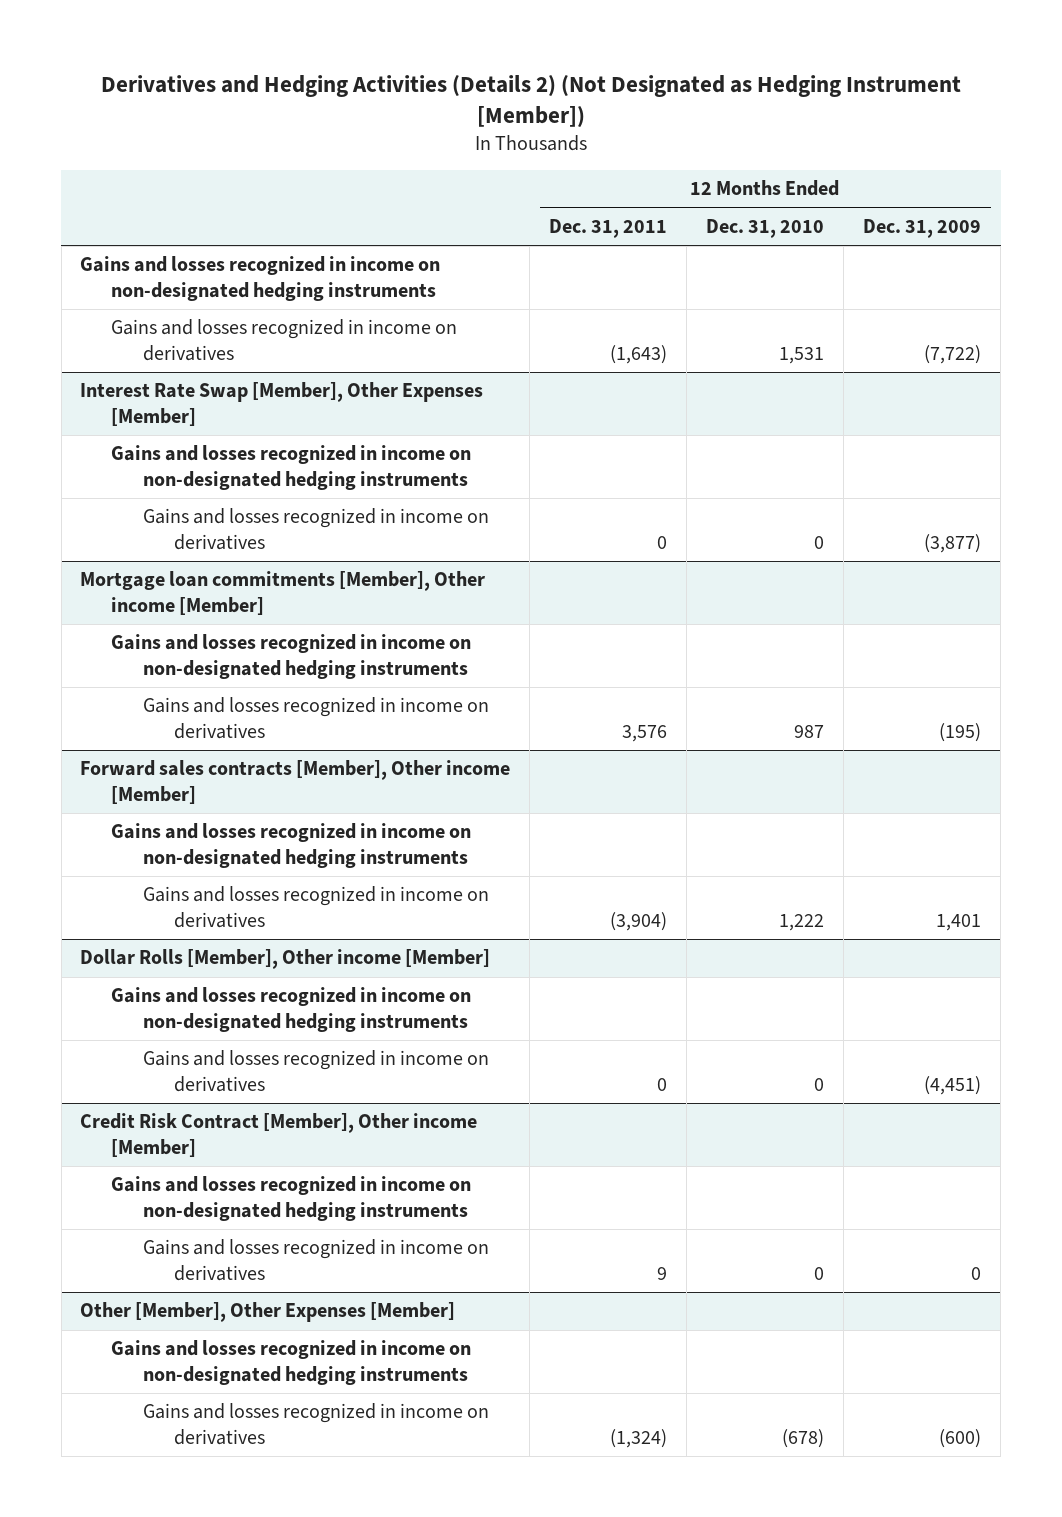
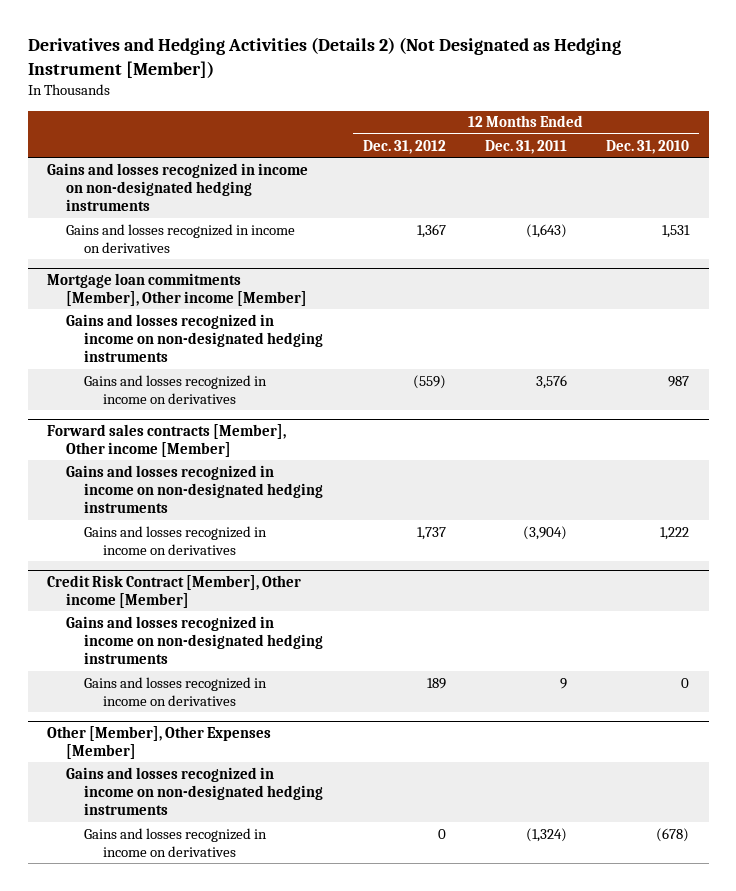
[863,218,982,238] Dec. 31, 2009 -> none
none -> [362,139,446,154] Dec. 31, 2012
[80,382,484,427] Interest Rate Swap [Member], Other Expenses [Member] -> none
[111,445,472,491] Gains and losses recognized in income on non-designated hedging instruments -> none
[142,508,489,551] Gains and losses recognized in income on derivatives -> none
[80,949,491,970] Dollar Rolls [Member], Other income [Member] -> none
[111,987,472,1033] Gains and losses recognized in income on non-designated hedging instruments -> none
[142,1050,489,1093] Gains and losses recognized in income on derivatives -> none

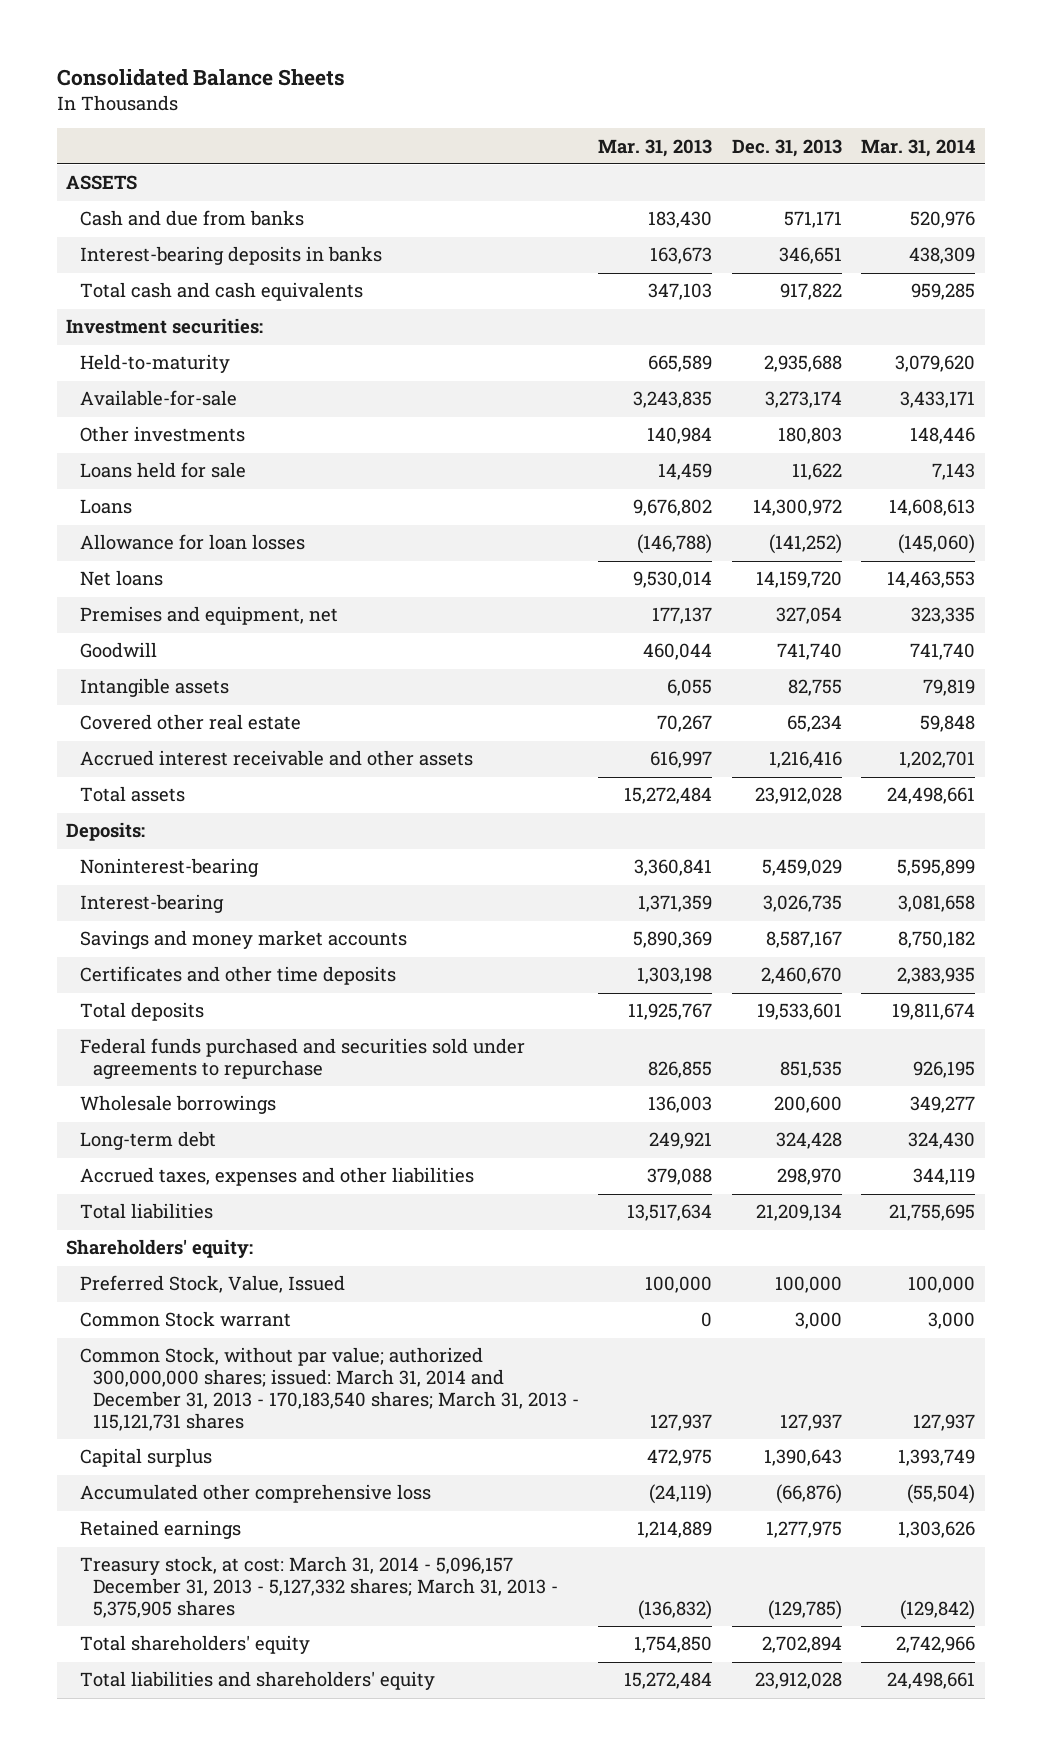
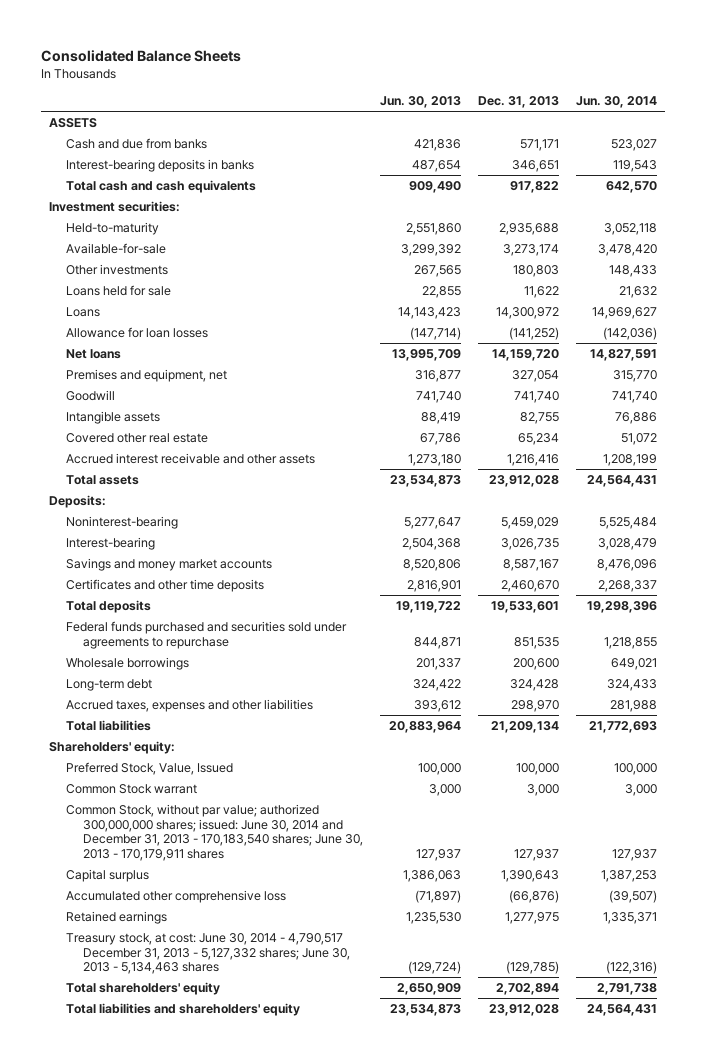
[598,138,713,157] Mar. 31, 2013 -> none
[861,138,976,157] Mar. 31, 2014 -> none
none -> [379,96,461,109] Jun. 30, 2013
none -> [575,96,657,109] Jun. 30, 2014
[79,1347,580,1431] Common Stock, without par value; authorized 300,000,000 shares; issued: March 31, 2014 and December 31, 2013 - 170,183,540 shares; March 31, 2013 - 115,121,731 shares -> [66,803,363,861] Common Stock, without par value; authorized 300,000,000 shares; issued: June 30, 2014 and December 31, 2013 - 170,183,540 shares; June 30, 2013 - 170,179,911 shares
[79,1556,559,1618] Treasury stock, at cost: March 31, 2014 - 5,096,157 December 31, 2013 - 5,127,332 shares; March 31, 2013 - 5,375,905 shares -> [66,932,350,975] Treasury stock, at cost: June 30, 2014 - 4,790,517 December 31, 2013 - 5,127,332 shares; June 30, 2013 - 5,134,463 shares

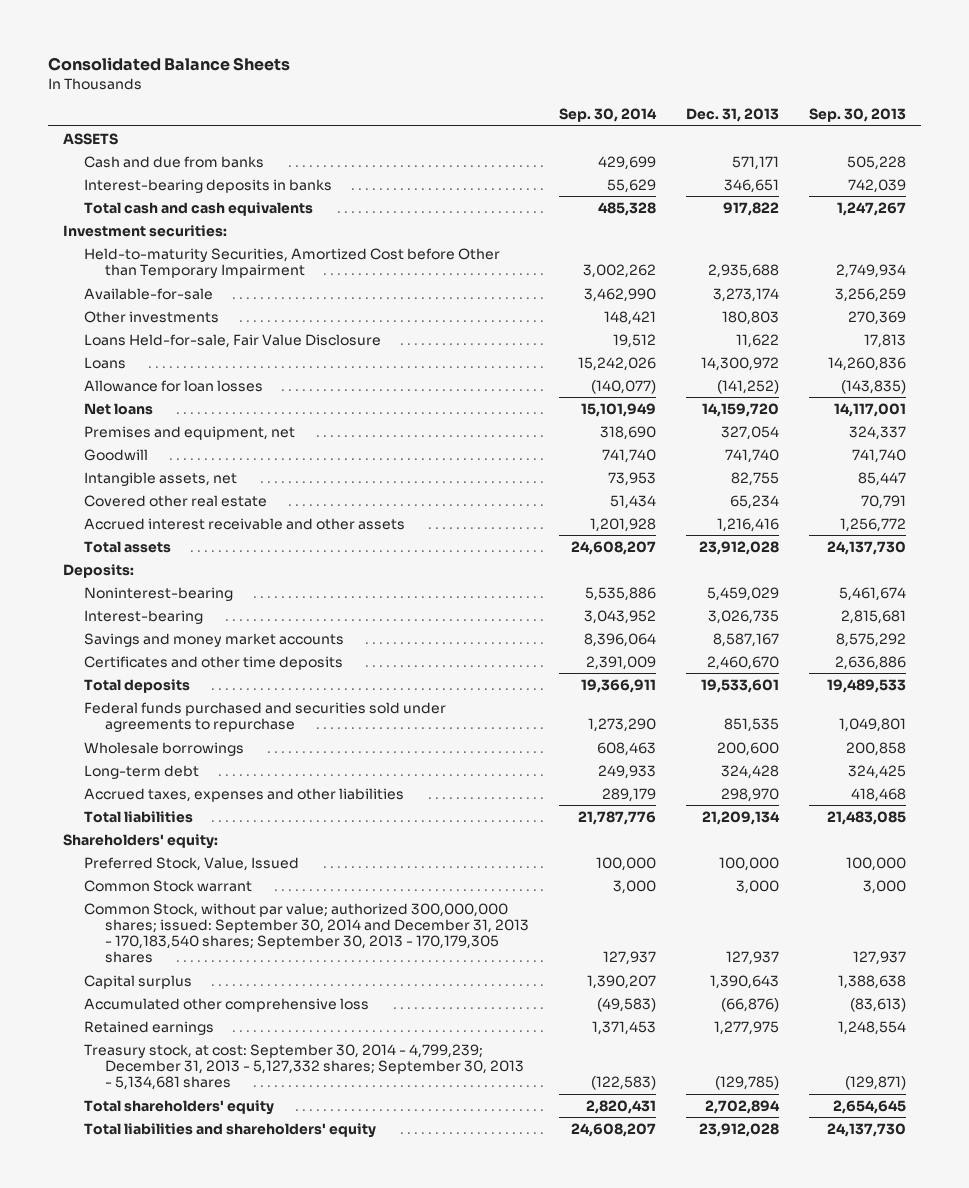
[379,96,461,109] Jun. 30, 2013 -> none
[575,96,657,109] Jun. 30, 2014 -> none
none -> [559,108,658,123] Sep. 30, 2014
none -> [808,108,906,123] Sep. 30, 2013
[66,221,160,235] Held-to-maturity -> [84,247,501,279] Held-to-maturity Securities, Amortized Cost before Other than Temporary Impairment
[66,284,172,296] Loans held for sale -> [84,333,382,348] Loans Held-for-sale, Fair Value Disclosure
[66,410,161,424] Intangible assets -> [84,471,238,486] Intangible assets, net
[66,803,363,861] Common Stock, without par value; authorized 300,000,000 shares; issued: June 30, 2014 and December 31, 2013 - 170,183,540 shares; June 30, 2013 - 170,179,911 shares -> [84,902,530,964] Common Stock, without par value; authorized 300,000,000 shares; issued: September 30, 2014 and December 31, 2013 - 170,183,540 shares; September 30, 2013 - 170,179,305 shares
[66,932,350,975] Treasury stock, at cost: June 30, 2014 - 4,790,517 December 31, 2013 - 5,127,332 shares; June 30, 2013 - 5,134,463 shares -> [84,1043,525,1091] Treasury stock, at cost: September 30, 2014 - 4,799,239; December 31, 2013 - 5,127,332 shares; September 30, 2013 - 5,134,681 shares

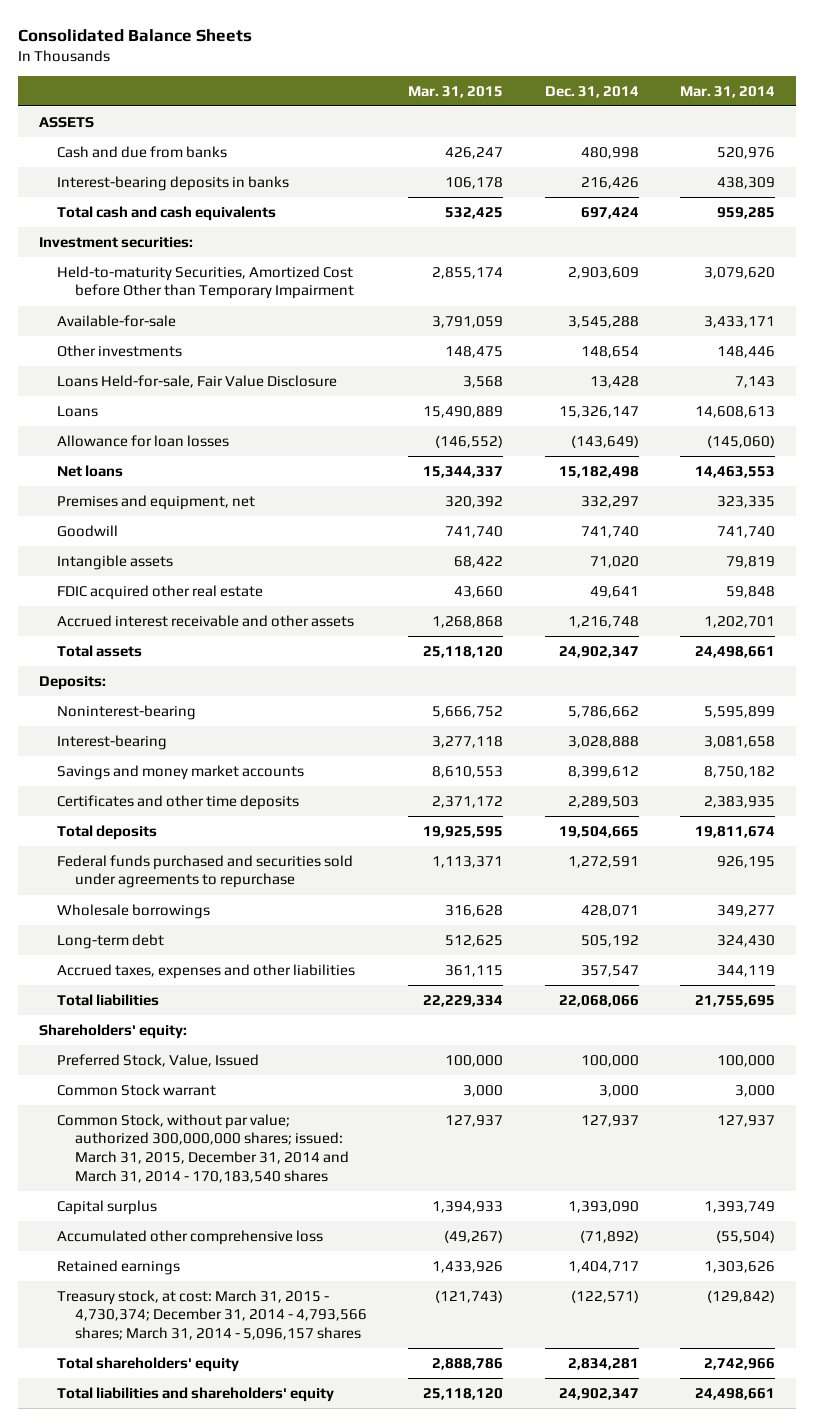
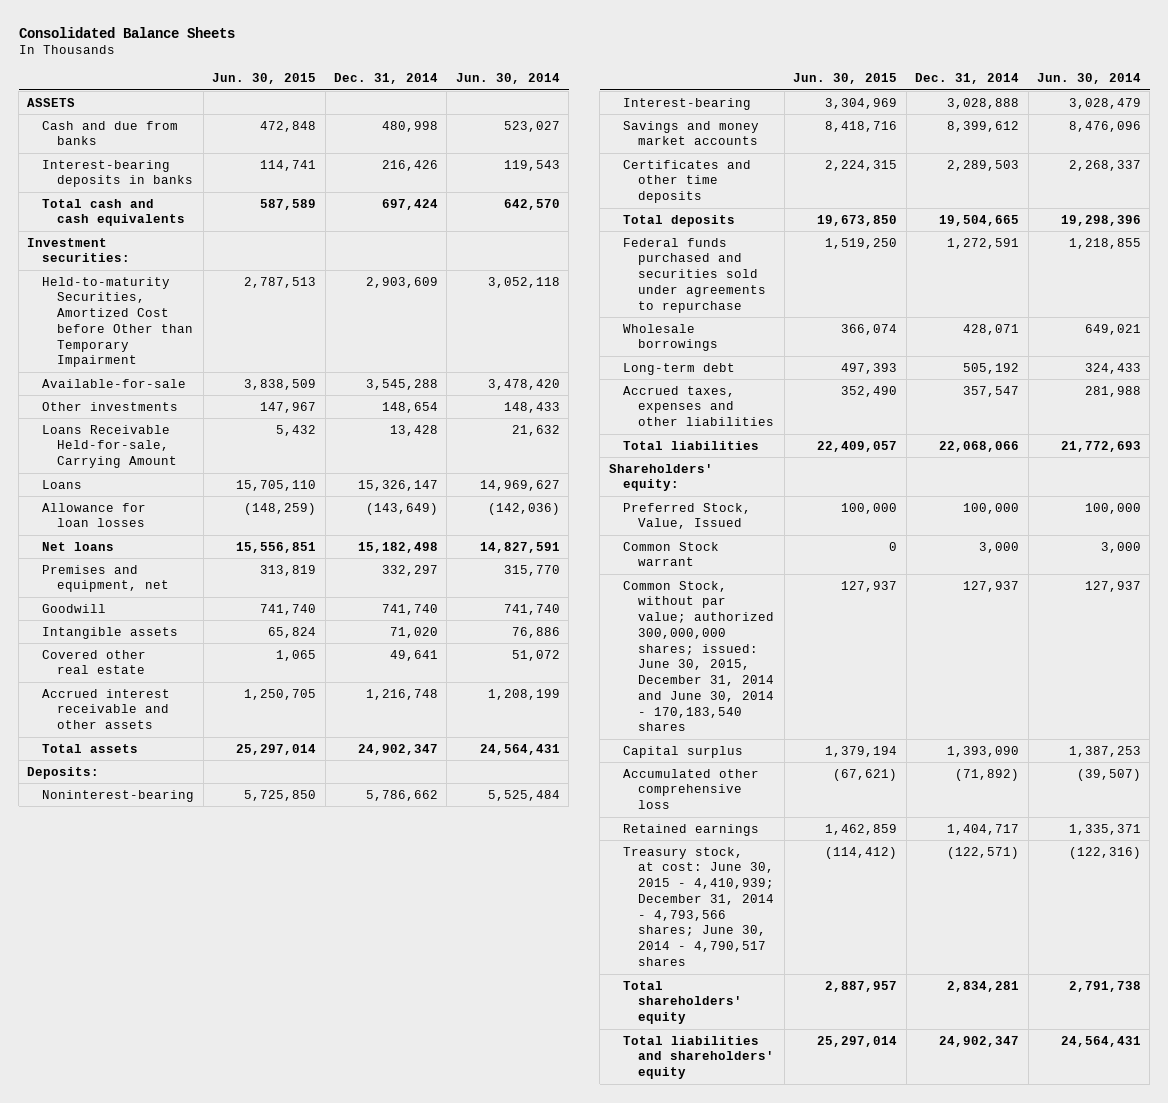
[408,85,504,98] Mar. 31, 2015 -> none
[680,85,776,98] Mar. 31, 2014 -> none
none -> [212,73,317,85] Jun. 30, 2015
none -> [455,73,560,85] Jun. 30, 2014
[56,374,337,388] Loans Held-for-sale, Fair Value Disclosure -> [42,424,178,469] Loans Receivable Held-for-sale, Carrying Amount
[56,584,263,600] FDIC acquired other real estate -> [42,649,147,675] Covered other real estate
[56,1113,349,1183] Common Stock, without par value; authorized 300,000,000 shares; issued: March 31, 2015, December 31, 2014 and March 31, 2014 - 170,183,540 shares -> [623,580,775,732] Common Stock, without par value; authorized 300,000,000 shares; issued: June 30, 2015, December 31, 2014 and June 30, 2014 - 170,183,540 shares
[56,1289,367,1341] Treasury stock, at cost: March 31, 2015 - 4,730,374; December 31, 2014 - 4,793,566 shares; March 31, 2014 - 5,096,157 shares -> [623,846,775,966] Treasury stock, at cost: June 30, 2015 - 4,410,939; December 31, 2014 - 4,793,566 shares; June 30, 2014 - 4,790,517 shares

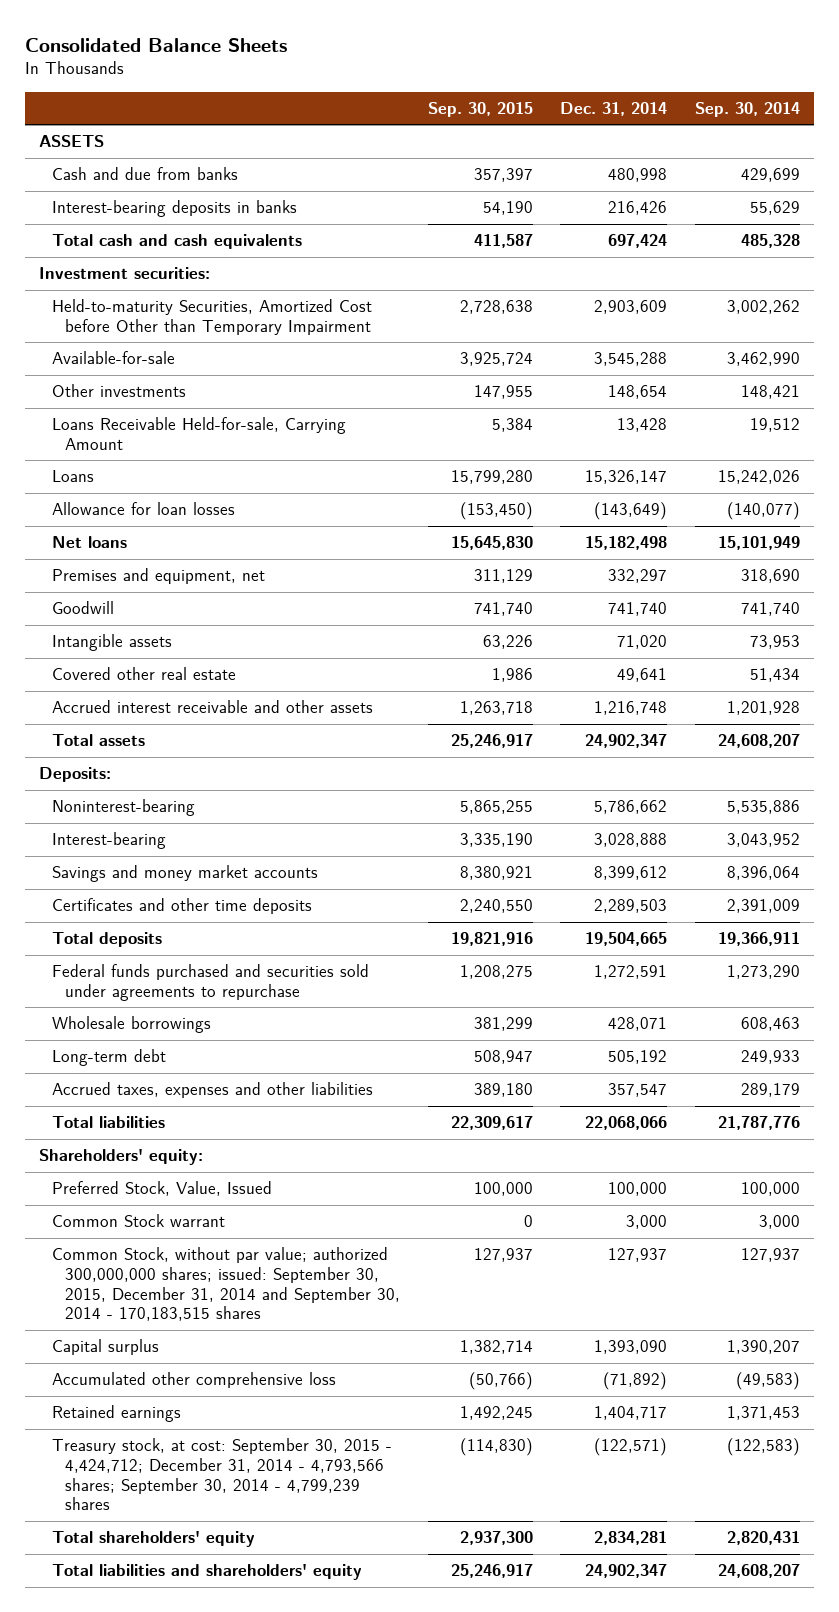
[212,73,317,85] Jun. 30, 2015 -> none
[455,73,560,85] Jun. 30, 2014 -> none
none -> [427,101,533,117] Sep. 30, 2015
none -> [694,101,800,117] Sep. 30, 2014
[623,580,775,732] Common Stock, without par value; authorized 300,000,000 shares; issued: June 30, 2015, December 31, 2014 and June 30, 2014 - 170,183,540 shares -> [51,1247,401,1322] Common Stock, without par value; authorized 300,000,000 shares; issued: September 30, 2015, December 31, 2014 and September 30, 2014 - 170,183,515 shares
[623,846,775,966] Treasury stock, at cost: June 30, 2015 - 4,410,939; December 31, 2014 - 4,793,566 shares; June 30, 2014 - 4,790,517 shares -> [51,1438,392,1511] Treasury stock, at cost: September 30, 2015 - 4,424,712; December 31, 2014 - 4,793,566 shares; September 30, 2014 - 4,799,239 shares

